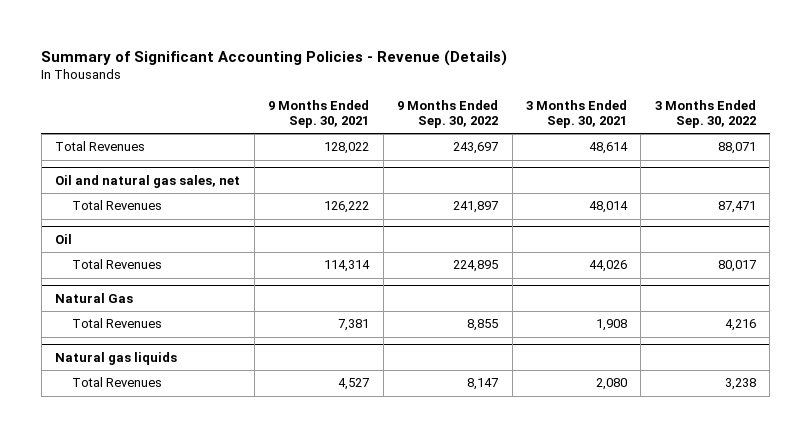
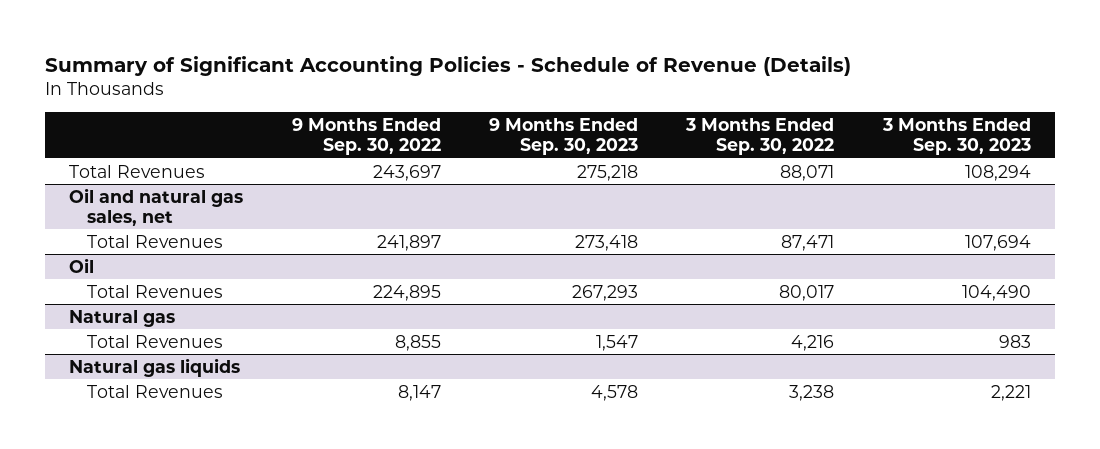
[41,49,508,66] Summary of Significant Accounting Policies - Revenue (Details) -> [44,55,851,76] Summary of Significant Accounting Policies - Schedule of Revenue (Details)
[268,99,370,129] 9 Months Ended Sep. 30, 2021 -> none
[526,99,628,129] 3 Months Ended Sep. 30, 2021 -> none
none -> [488,118,638,156] 9 Months Ended Sep. 30, 2023
none -> [881,118,1031,156] 3 Months Ended Sep. 30, 2023
[55,293,134,304] Natural Gas -> [69,309,176,327] Natural gas

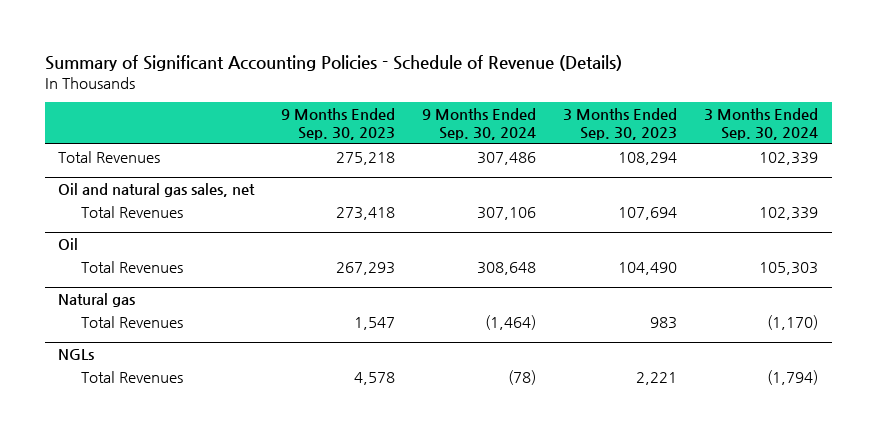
[291,118,441,156] 9 Months Ended Sep. 30, 2022 -> none
[685,118,835,156] 3 Months Ended Sep. 30, 2022 -> none
none -> [422,108,537,141] 9 Months Ended Sep. 30, 2024
none -> [704,108,819,141] 3 Months Ended Sep. 30, 2024
[69,357,241,377] Natural gas liquids -> [58,348,95,360] NGLs

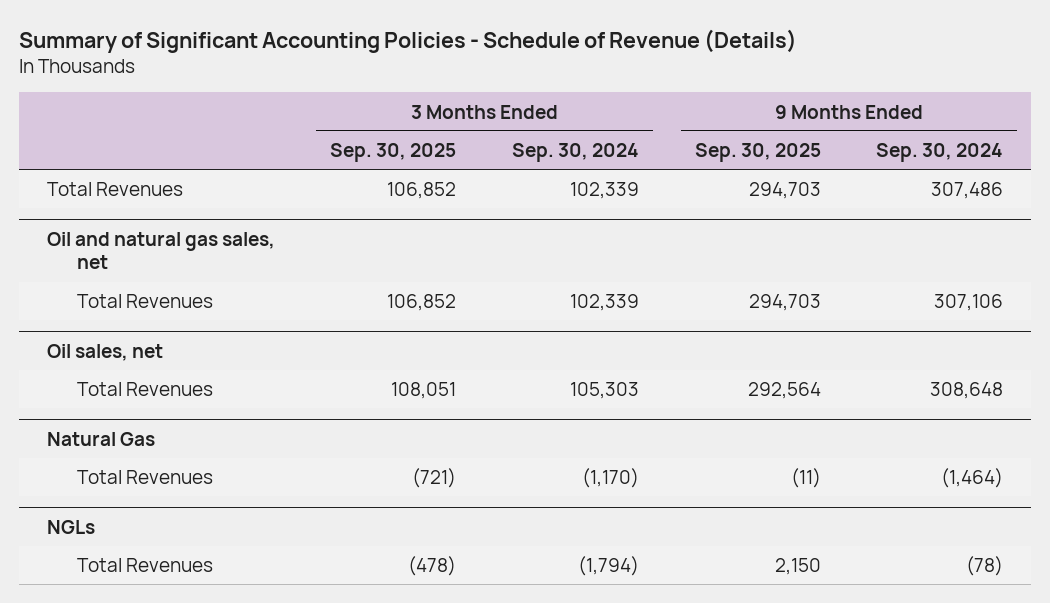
[281,108,396,141] 9 Months Ended Sep. 30, 2023 -> none
[563,108,678,141] 3 Months Ended Sep. 30, 2023 -> none
none -> [330,142,457,162] Sep. 30, 2025
none -> [694,142,821,162] Sep. 30, 2025
[58,237,79,250] Oil -> [46,343,163,361] Oil sales, net
[58,292,136,307] Natural gas -> [46,431,155,446] Natural Gas

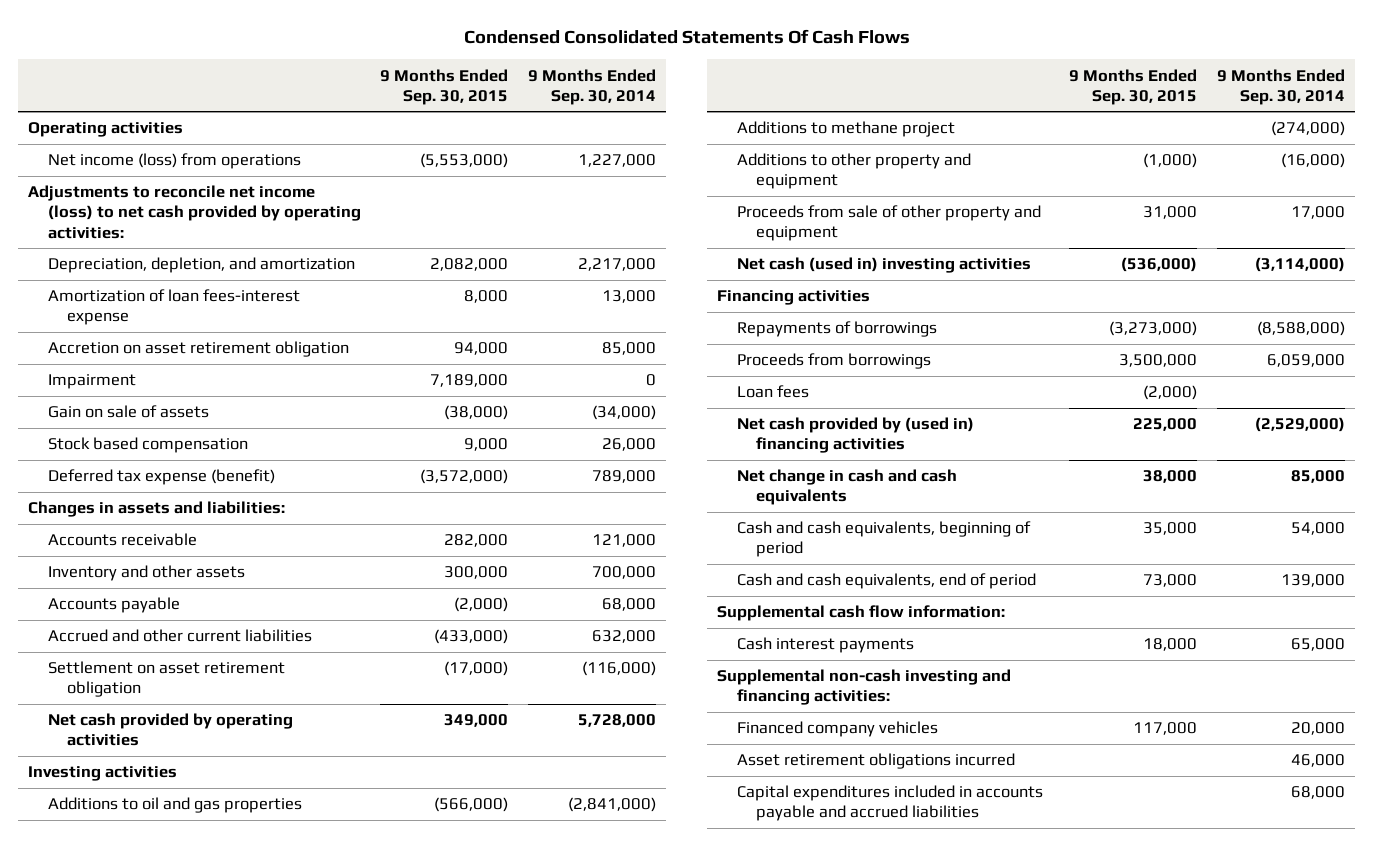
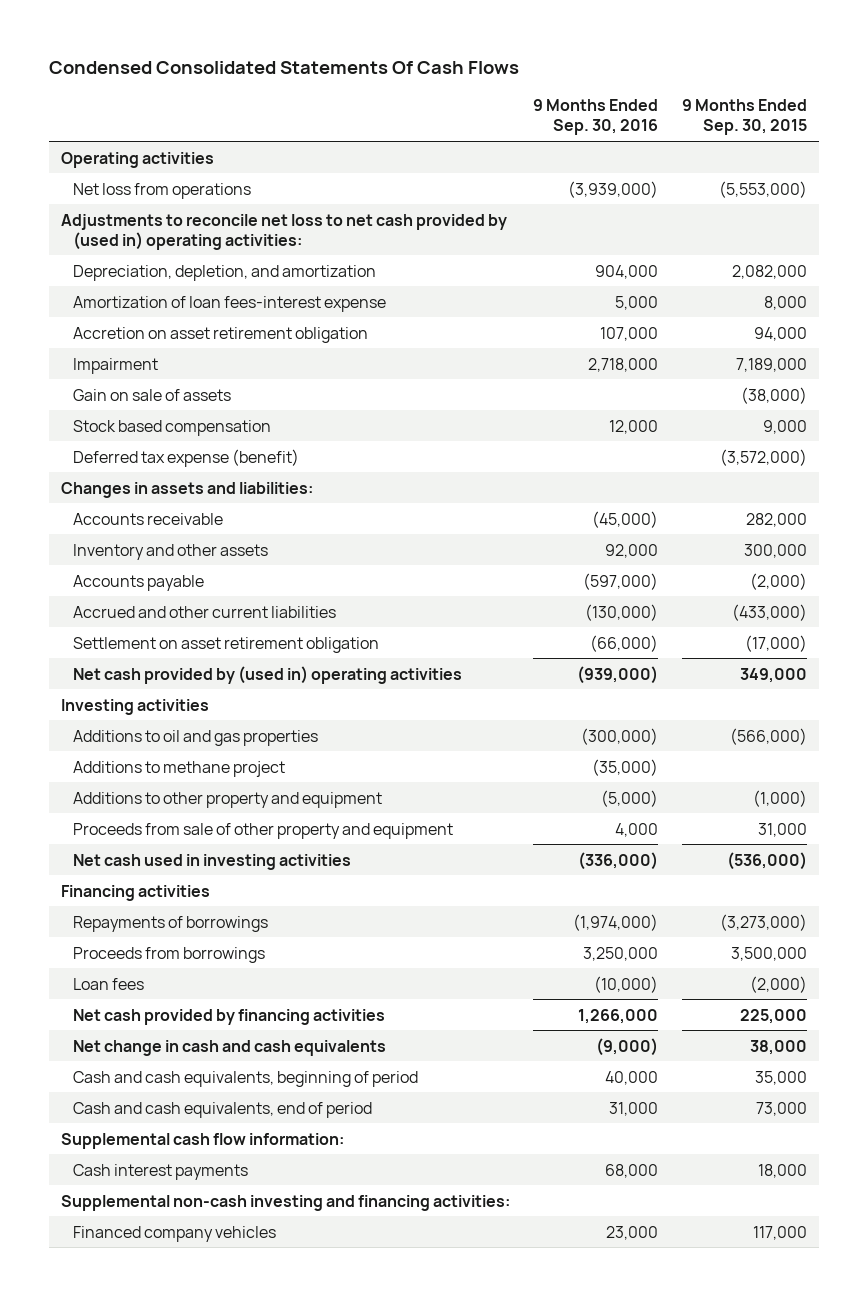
[528,68,657,105] 9 Months Ended Sep. 30, 2014 -> none
none -> [533,99,659,136] 9 Months Ended Sep. 30, 2016
[47,153,301,170] Net income (loss) from operations -> [73,182,252,199] Net loss from operations
[27,185,361,239] Adjustments to reconcile net income (loss) to net cash provided by operating activities: -> [60,213,507,250] Adjustments to reconcile net loss to net cash provided by (used in) operating activities:
[47,713,293,747] Net cash provided by operating activities -> [73,665,463,684] Net cash provided by (used in) operating activities
[736,257,1031,274] Net cash (used in) investing activities -> [73,853,352,870] Net cash used in investing activities
[736,417,974,454] Net cash provided by (used in) financing activities -> [73,1008,386,1025] Net cash provided by financing activities
[736,753,1015,770] Asset retirement obligations incurred -> none
[736,785,1043,822] Capital expenditures included in accounts payable and accrued liabilities -> none

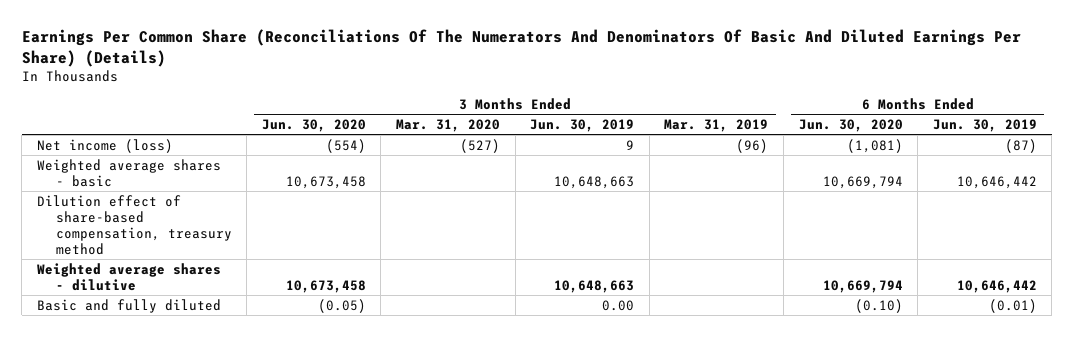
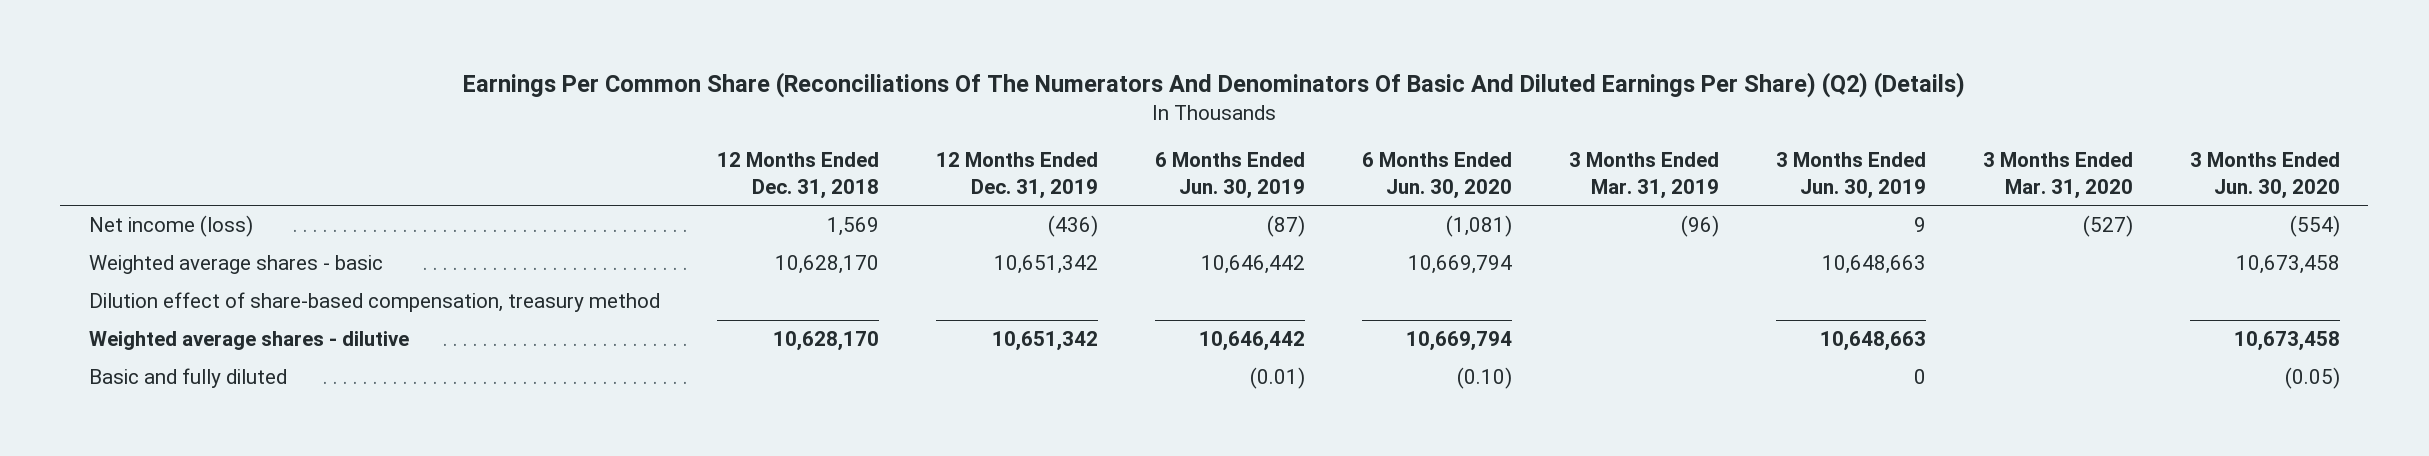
[21,29,1021,68] Earnings Per Common Share (Reconciliations Of The Numerators And Denominators Of Basic And Diluted Earnings Per Share) (Details) -> [463,72,1966,99] Earnings Per Common Share (Reconciliations Of The Numerators And Denominators Of Basic And Diluted Earnings Per Share) (Q2) (Details)
none -> [716,151,879,199] 12 Months Ended Dec. 31, 2018
none -> [935,151,1098,199] 12 Months Ended Dec. 31, 2019
[602,299,635,311] 0.00 -> [1913,369,1926,385] 0

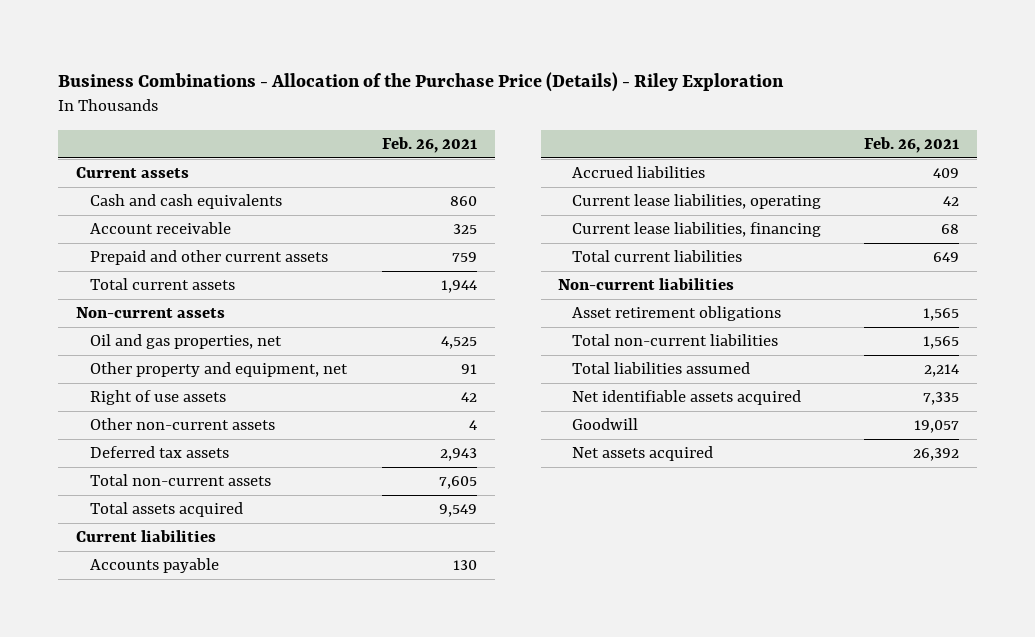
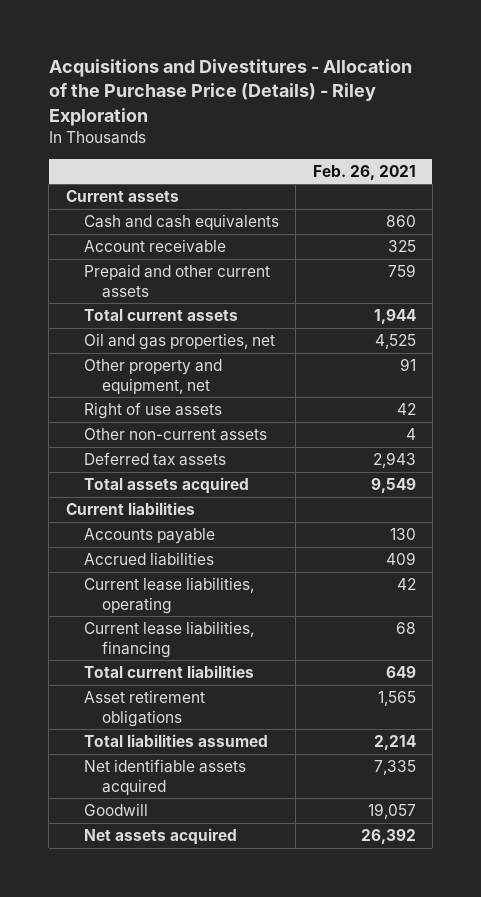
[58,71,785,92] Business Combinations - Allocation of the Purchase Price (Details) - Riley Exploration -> [48,59,412,126] Acquisitions and Divestitures - Allocation of the Purchase Price (Details) - Riley Exploration
[75,307,225,319] Non-current assets -> none
[89,474,271,487] Total non-current assets -> none
[558,278,735,291] Non-current liabilities -> none
[571,334,778,347] Total non-current liabilities -> none

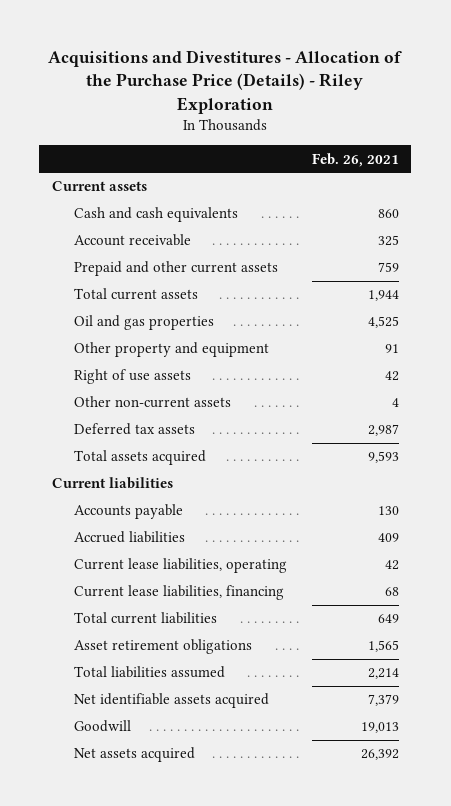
[83,333,275,351] Oil and gas properties, net -> [73,315,214,331] Oil and gas properties
[83,359,222,394] Other property and equipment, net -> [73,342,269,358] Other property and equipment
[372,452,416,469] 2,943 -> [367,424,399,437] 2,987
[370,478,416,494] 9,549 -> [367,451,399,464] 9,593
[373,760,416,776] 7,335 -> [367,694,399,707] 7,379
[367,803,416,820] 19,057 -> [360,722,399,734] 19,013

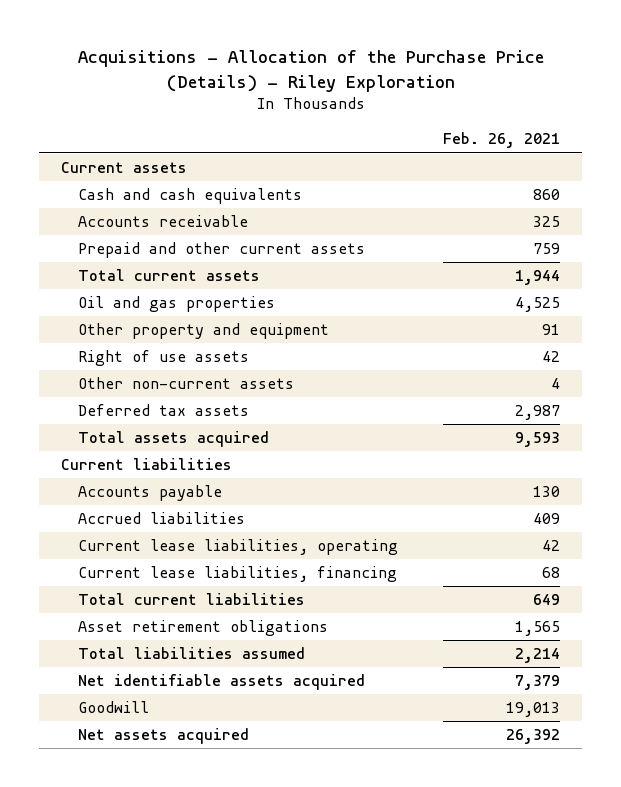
[48,49,403,114] Acquisitions and Divestitures - Allocation of the Purchase Price (Details) - Riley Exploration -> [77,50,544,93] Acquisitions - Allocation of the Purchase Price (Details) - Riley Exploration
[73,234,191,247] Account receivable -> [78,215,249,228] Accounts receivable

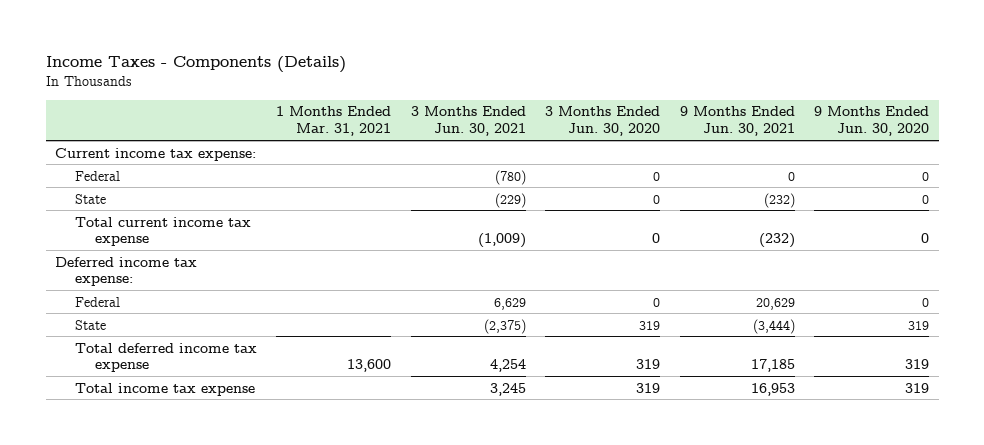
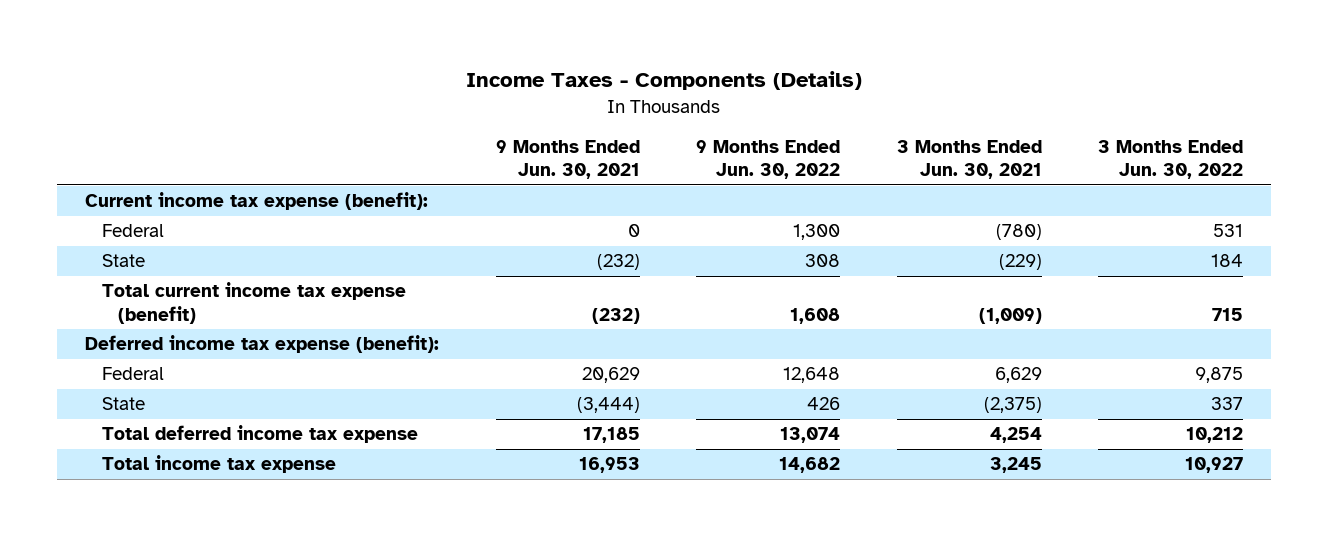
[276,106,392,137] 1 Months Ended Mar. 31, 2021 -> none
[545,106,661,137] 3 Months Ended Jun. 30, 2020 -> none
[814,106,930,137] 9 Months Ended Jun. 30, 2020 -> none
none -> [696,140,841,180] 9 Months Ended Jun. 30, 2022
none -> [1098,140,1244,180] 3 Months Ended Jun. 30, 2022
[55,147,257,161] Current income tax expense: -> [85,192,429,211] Current income tax expense (benefit):
[74,216,251,247] Total current income tax expense -> [101,282,406,324] Total current income tax expense (benefit)
[55,256,198,287] Deferred income tax expense: -> [85,335,440,354] Deferred income tax expense (benefit):

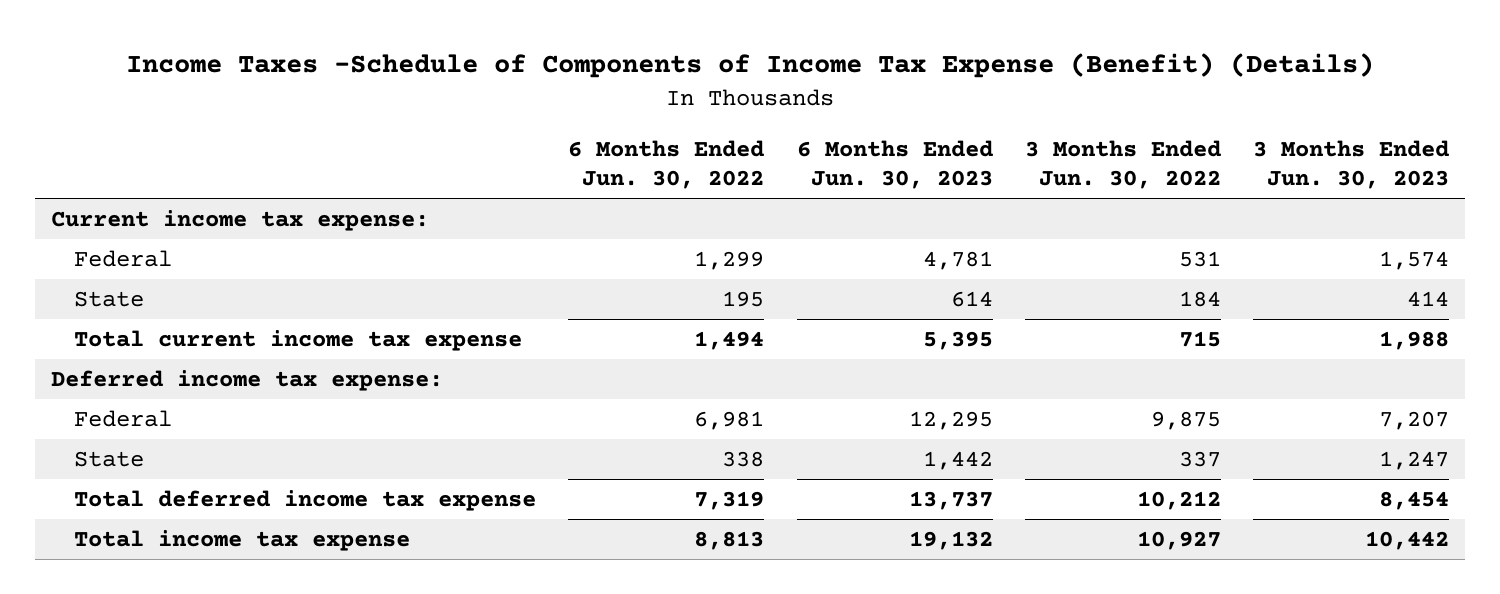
[466,70,863,90] Income Taxes - Components (Details) -> [126,53,1375,79] Income Taxes -Schedule of Components of Income Tax Expense (Benefit) (Details)
[495,140,640,180] 9 Months Ended Jun. 30, 2021 -> none
[696,140,841,180] 9 Months Ended Jun. 30, 2022 -> none
[896,140,1042,180] 3 Months Ended Jun. 30, 2021 -> none
none -> [568,139,765,189] 6 Months Ended Jun. 30, 2022
none -> [796,139,993,189] 6 Months Ended Jun. 30, 2023
none -> [1253,139,1450,189] 3 Months Ended Jun. 30, 2023
[85,192,429,211] Current income tax expense (benefit): -> [51,210,430,232] Current income tax expense:
[101,282,406,324] Total current income tax expense (benefit) -> [74,330,523,352] Total current income tax expense
[85,335,440,354] Deferred income tax expense (benefit): -> [51,370,444,392] Deferred income tax expense:

